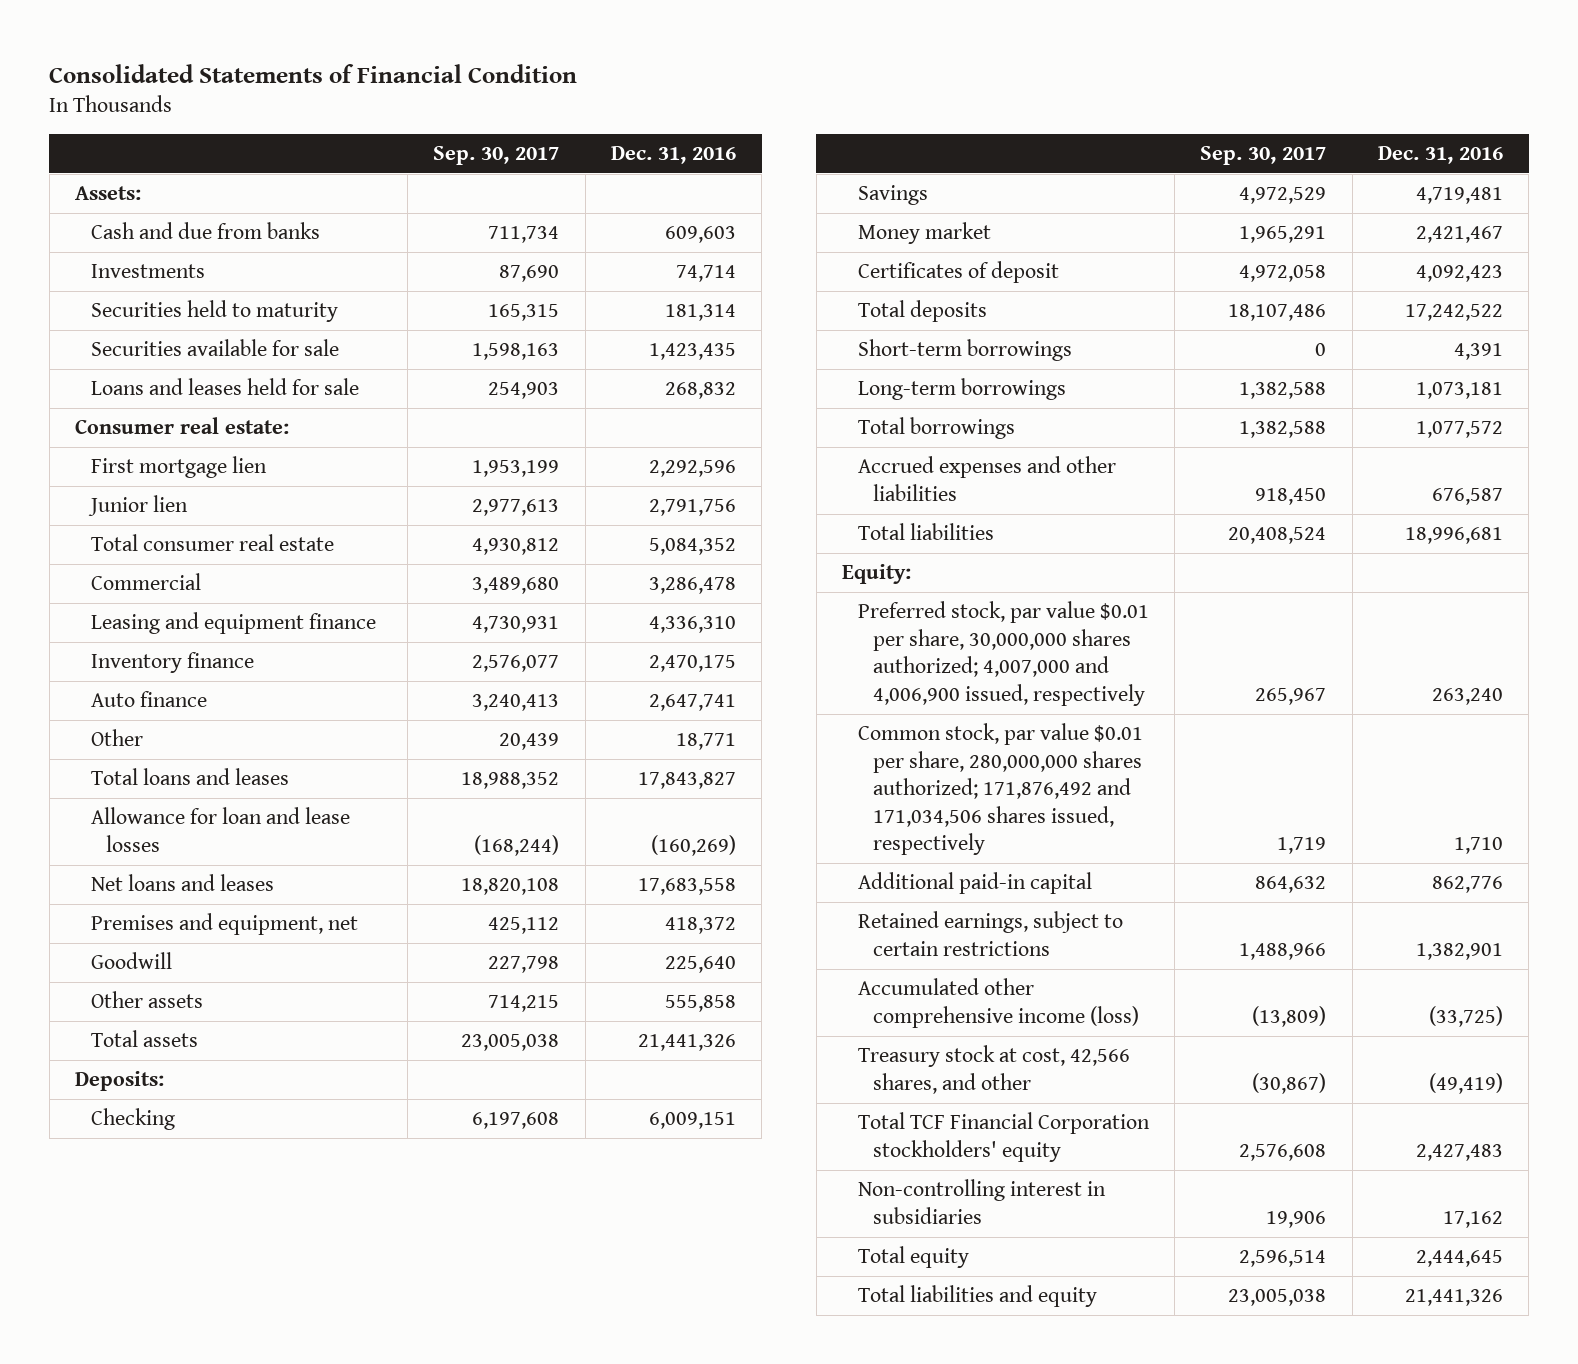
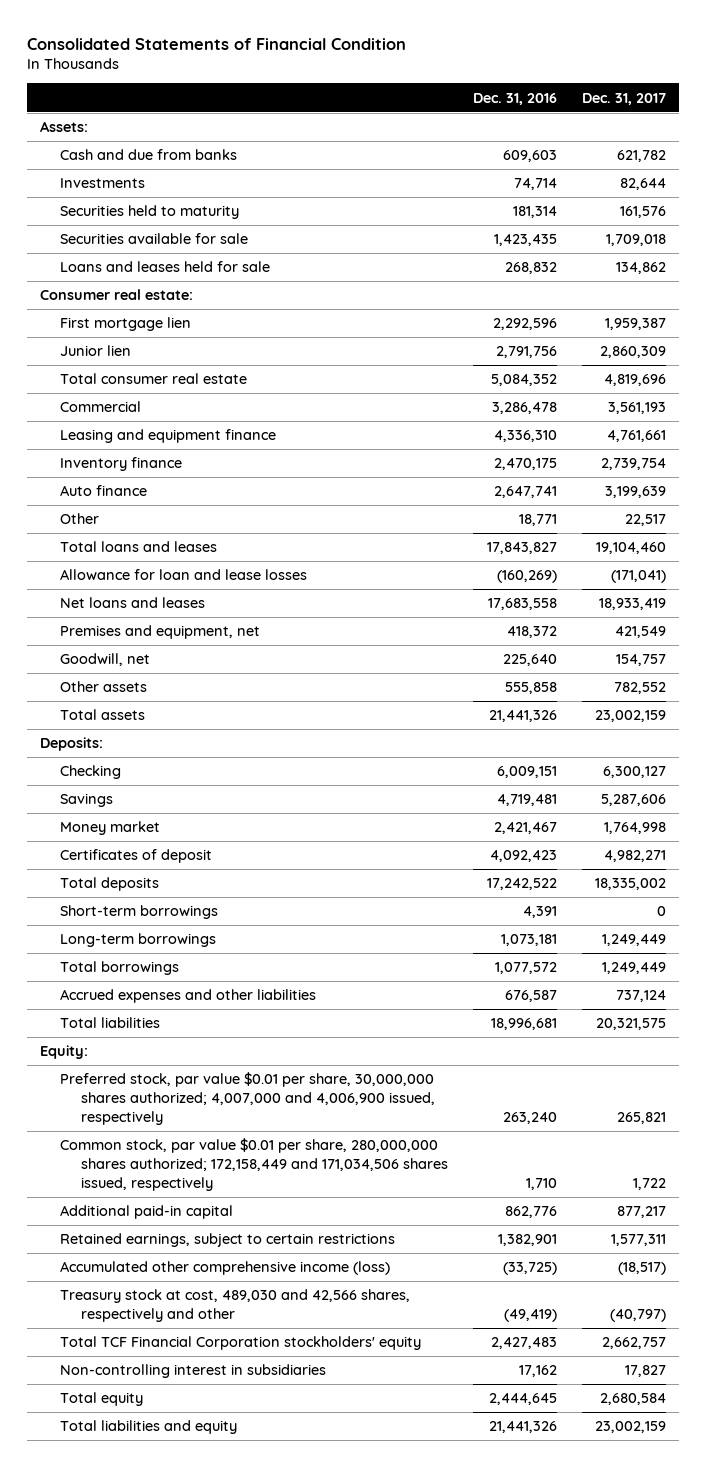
[433,145,560,165] Sep. 30, 2017 -> none
none -> [582,92,667,105] Dec. 31, 2017
[90,952,172,970] Goodwill -> [60,653,151,667] Goodwill, net
[857,723,1143,856] Common stock, par value $0.01 per share, 280,000,000 shares authorized; 171,876,492 and 171,034,506 shares issued, respectively -> [60,1138,448,1191] Common stock, par value $0.01 per share, 280,000,000 shares authorized; 172,158,449 and 171,034,506 shares issued, respectively
[857,1045,1130,1094] Treasury stock at cost, 42,566 shares, and other -> [60,1289,411,1322] Treasury stock at cost, 489,030 and 42,566 shares, respectively and other

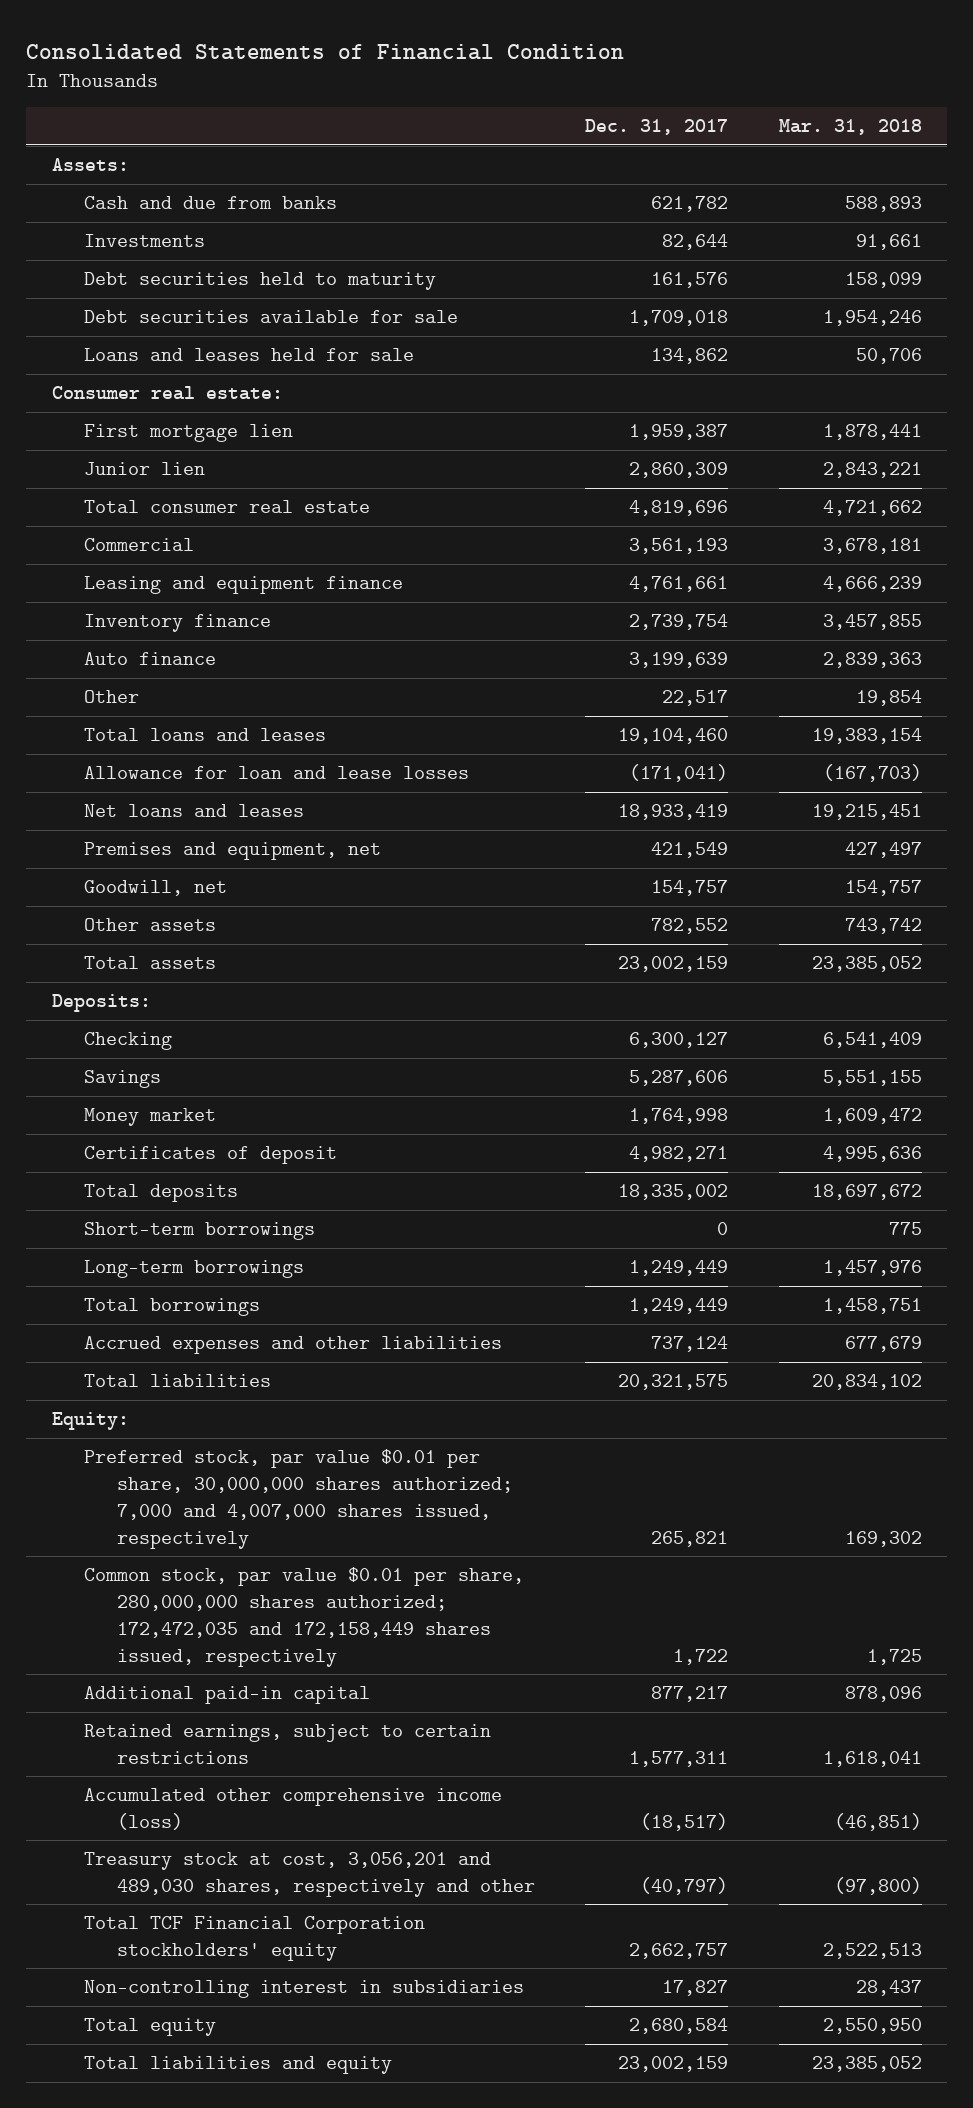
[472,92,557,105] Dec. 31, 2016 -> none
none -> [778,119,922,136] Mar. 31, 2018
[60,205,240,220] Securities held to maturity -> [84,272,437,291] Debt securities held to maturity
[60,233,249,245] Securities available for sale -> [84,310,459,324] Debt securities available for sale
[60,1072,435,1125] Preferred stock, par value $0.01 per share, 30,000,000 shares authorized; 4,007,000 and 4,006,900 issued, respectively -> [84,1449,514,1549] Preferred stock, par value $0.01 per share, 30,000,000 shares authorized; 7,000 and 4,007,000 shares issued, respectively
[60,1138,448,1191] Common stock, par value $0.01 per share, 280,000,000 shares authorized; 172,158,449 and 171,034,506 shares issued, respectively -> [84,1567,525,1667] Common stock, par value $0.01 per share, 280,000,000 shares authorized; 172,472,035 and 172,158,449 shares issued, respectively
[60,1289,411,1322] Treasury stock at cost, 489,030 and 42,566 shares, respectively and other -> [84,1852,536,1897] Treasury stock at cost, 3,056,201 and 489,030 shares, respectively and other

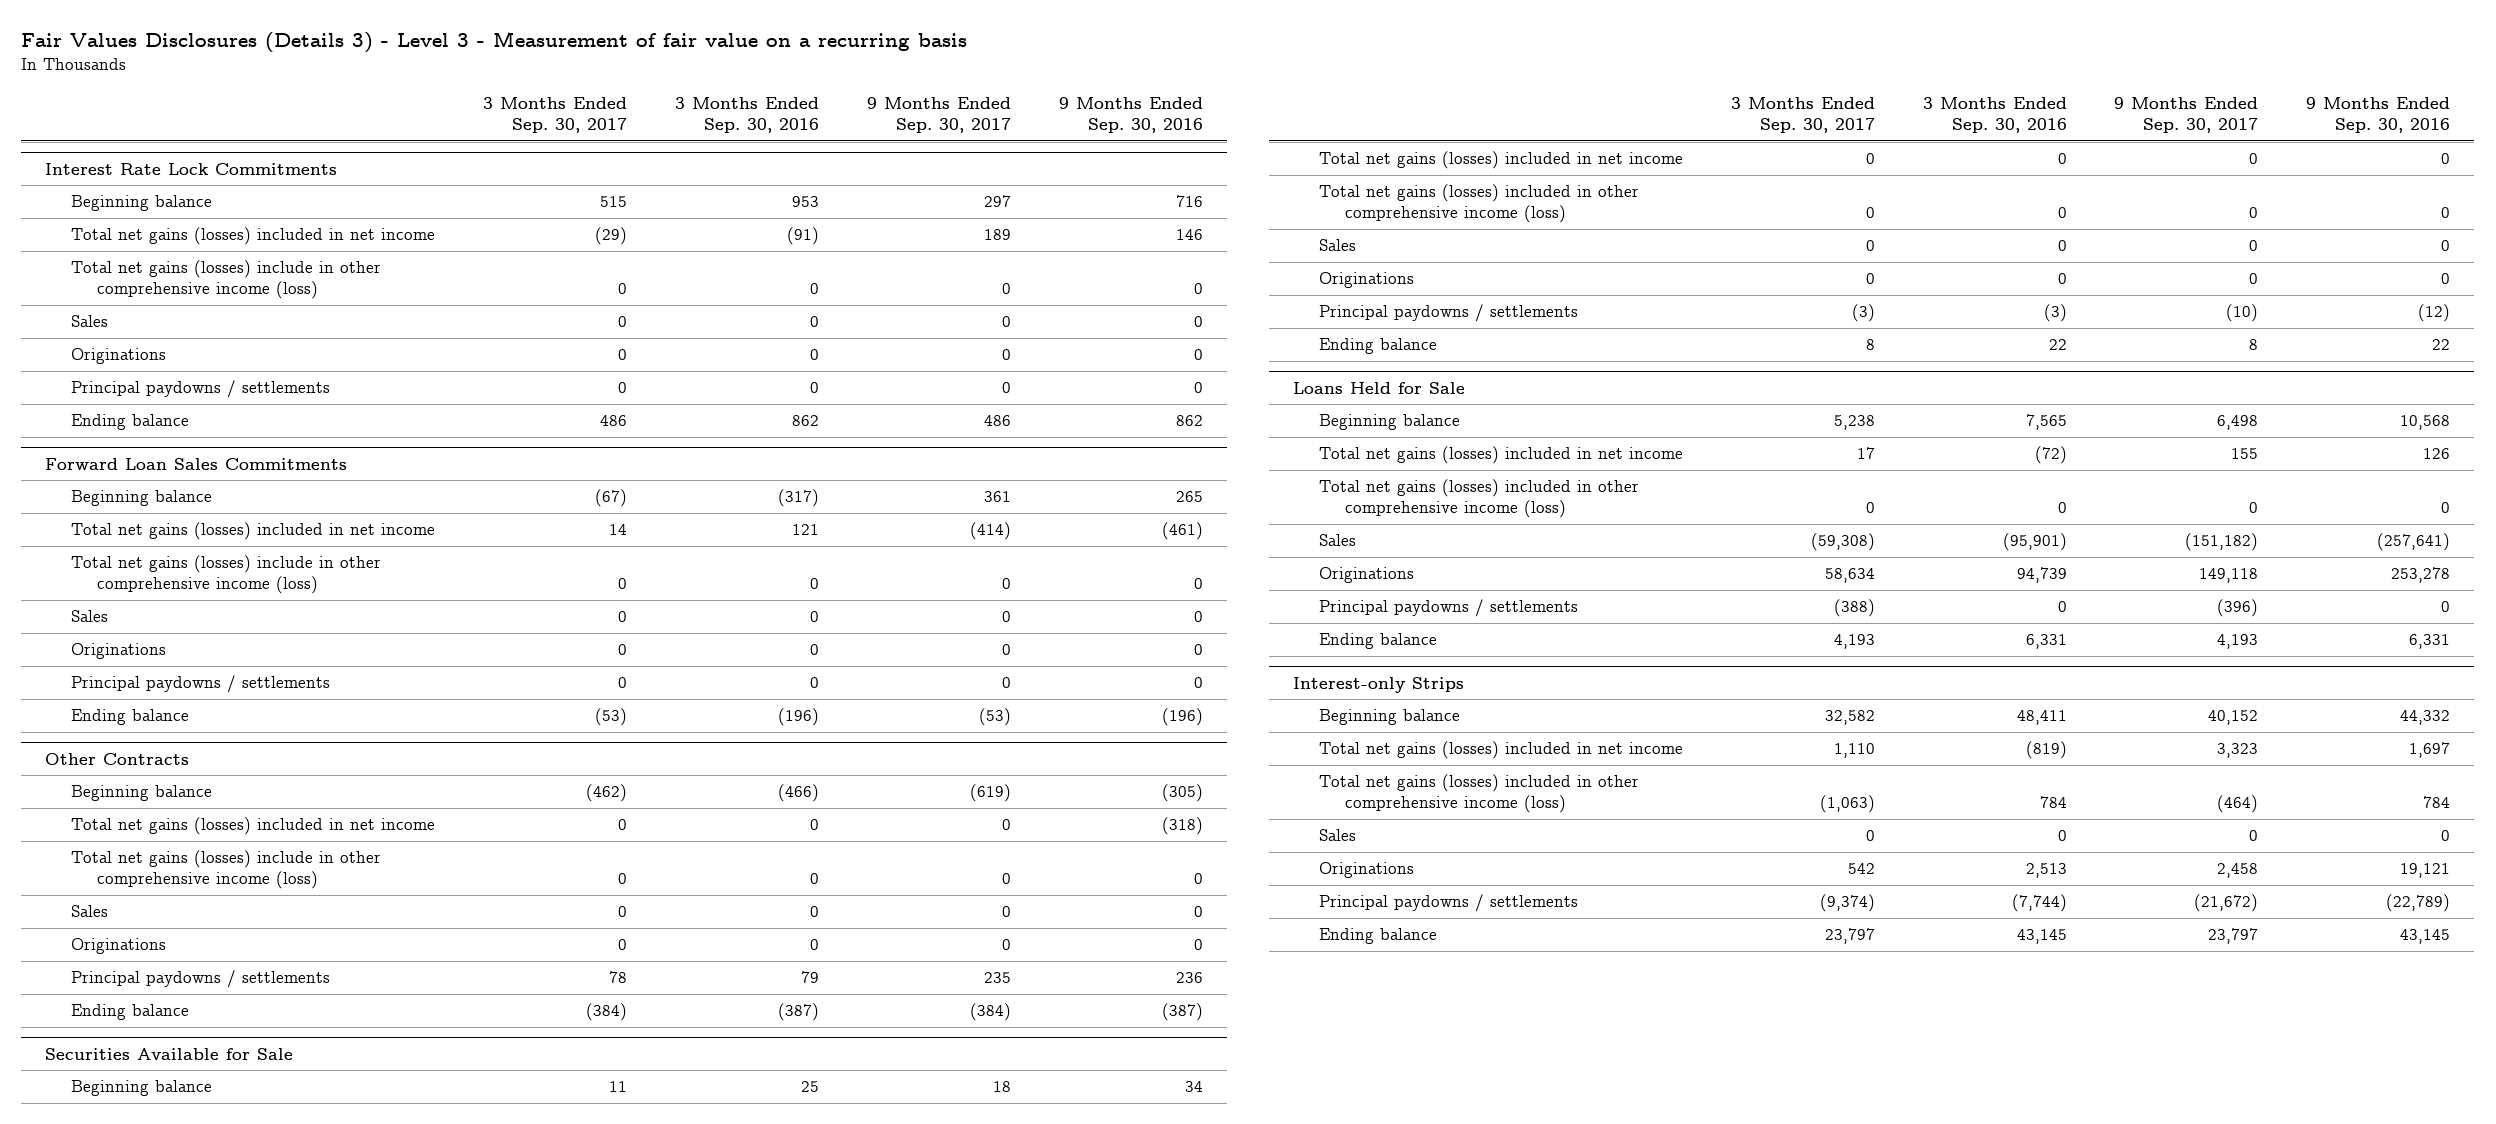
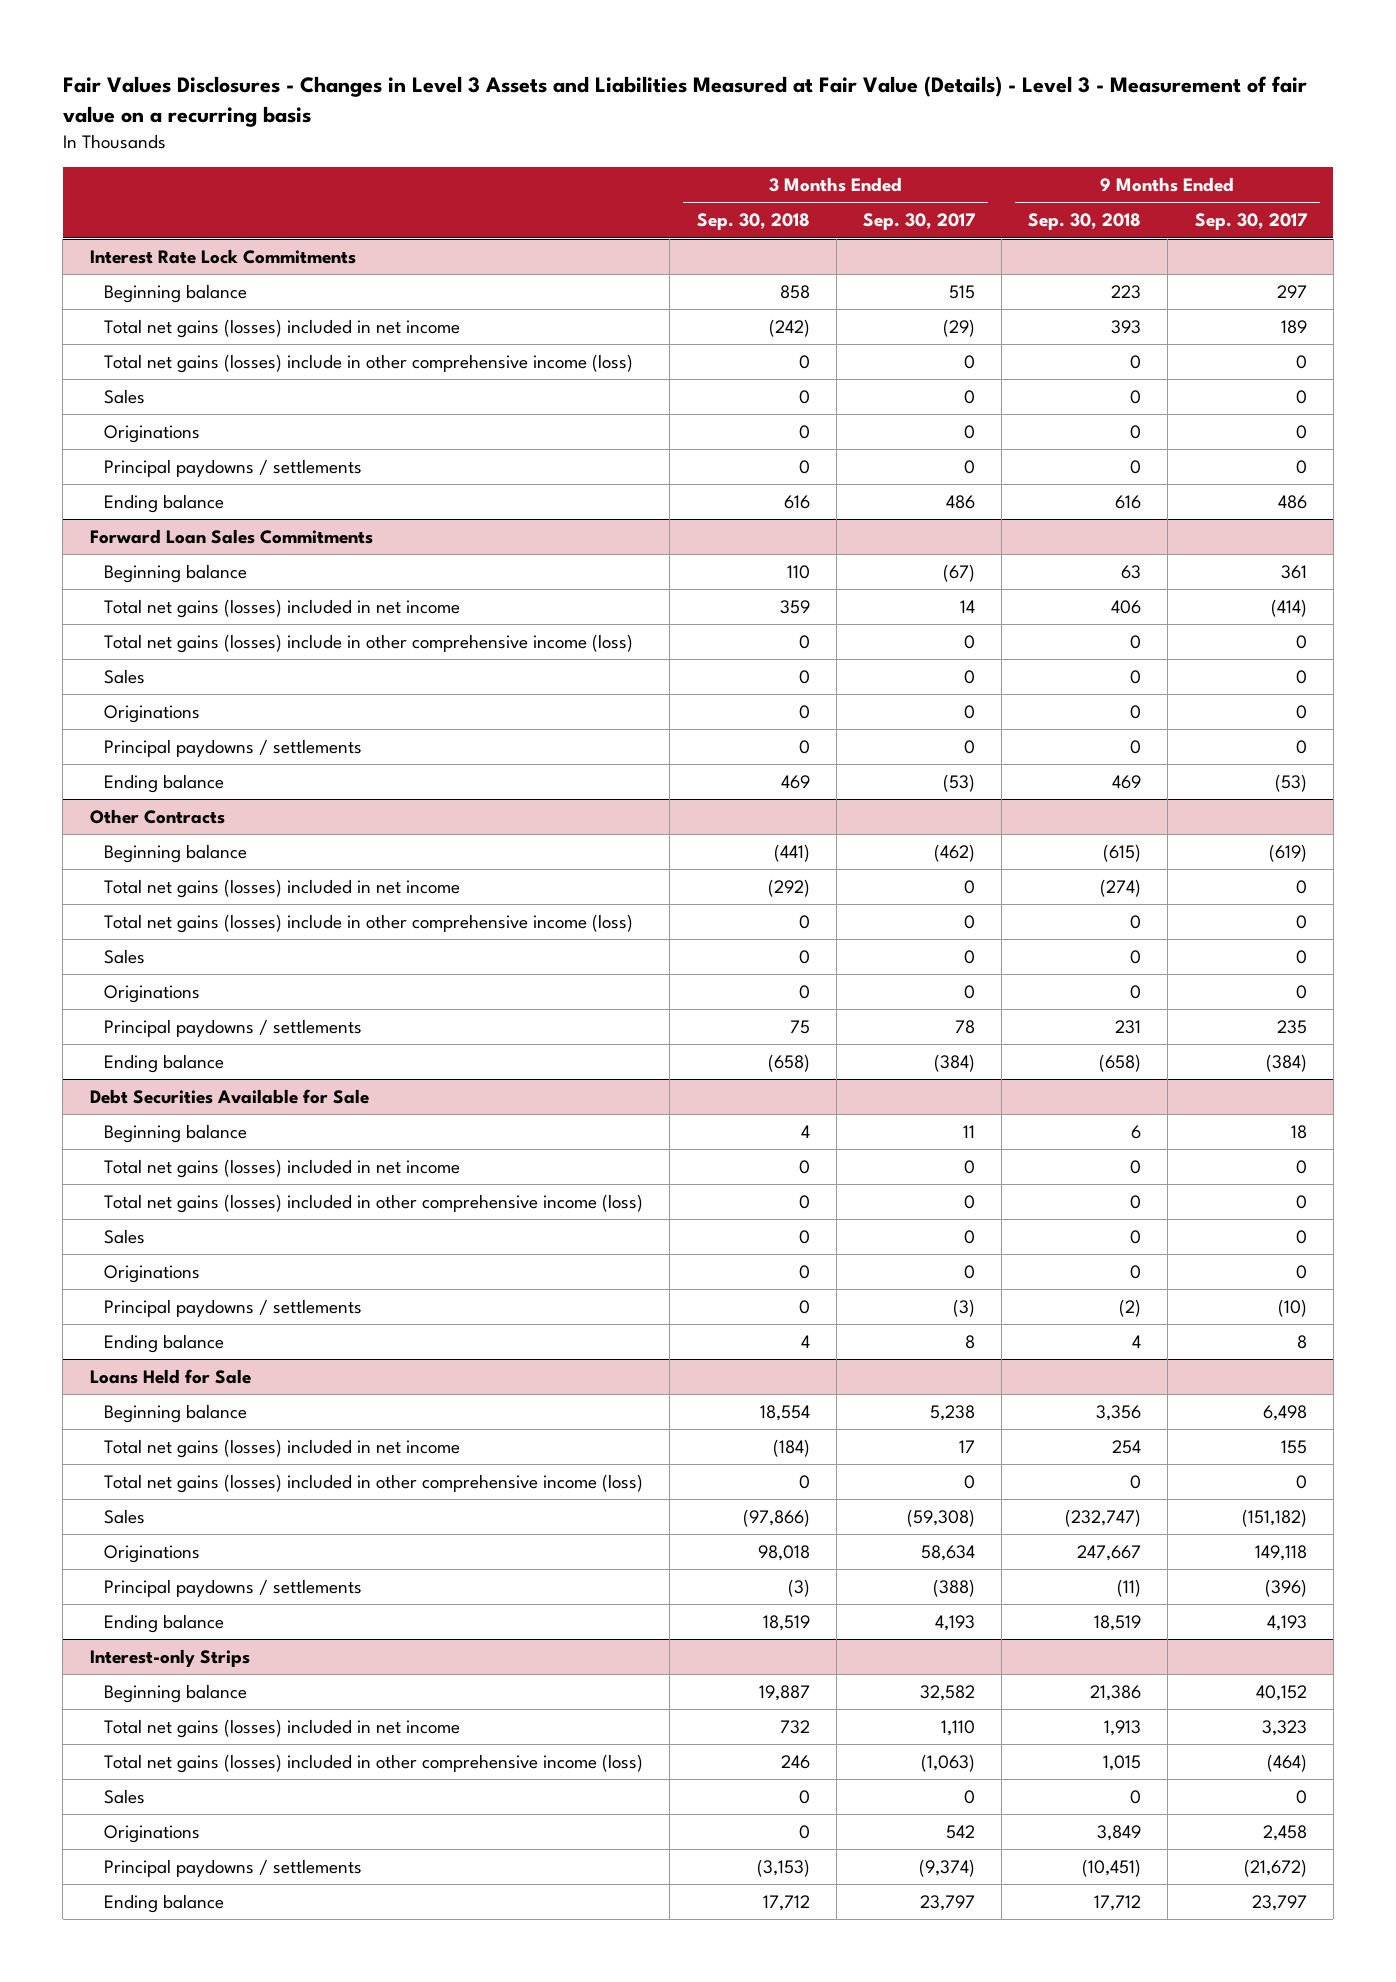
[21,31,968,54] Fair Values Disclosures (Details 3) - Level 3 - Measurement of fair value on a recurring basis -> [62,76,1307,128] Fair Values Disclosures - Changes in Level 3 Assets and Liabilities Measured at Fair Value (Details) - Level 3 - Measurement of fair value on a recurring basis
[675,97,820,133] 3 Months Ended Sep. 30, 2016 -> none
[1058,97,1203,133] 9 Months Ended Sep. 30, 2016 -> none
none -> [696,213,810,231] Sep. 30, 2018
none -> [1028,213,1142,231] Sep. 30, 2018
[45,1047,294,1060] Securities Available for Sale -> [89,1089,369,1105] Debt Securities Available for Sale

